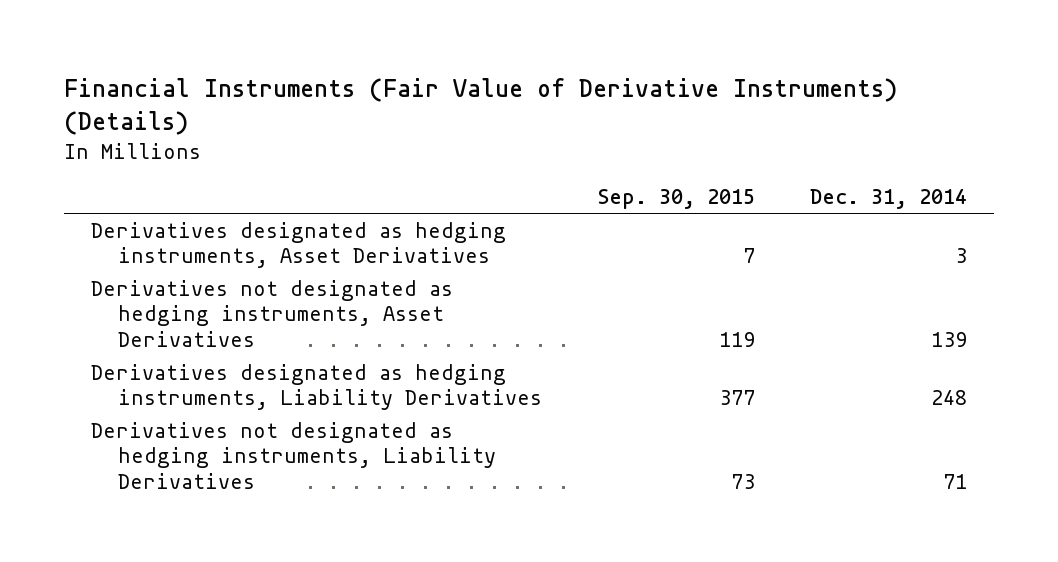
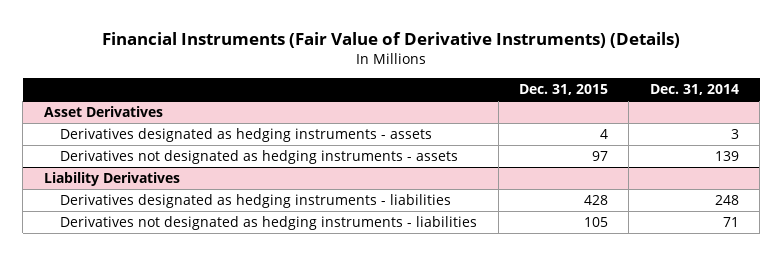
[596,189,755,210] Sep. 30, 2015 -> none
none -> [519,84,609,96] Dec. 31, 2015
none -> [43,106,163,118] Asset Derivatives
[91,221,507,269] Derivatives designated as hedging instruments, Asset Derivatives -> [60,128,433,143] Derivatives designated as hedging instruments - assets
[91,279,454,347] Derivatives not designated as hedging instruments, Asset Derivatives -> [60,150,459,165] Derivatives not designated as hedging instruments - assets
none -> [43,172,180,187] Liability Derivatives
[91,363,542,411] Derivatives designated as hedging instruments, Liability Derivatives -> [60,194,452,209] Derivatives designated as hedging instruments - liabilities
[91,421,496,489] Derivatives not designated as hedging instruments, Liability Derivatives -> [60,216,478,231] Derivatives not designated as hedging instruments - liabilities

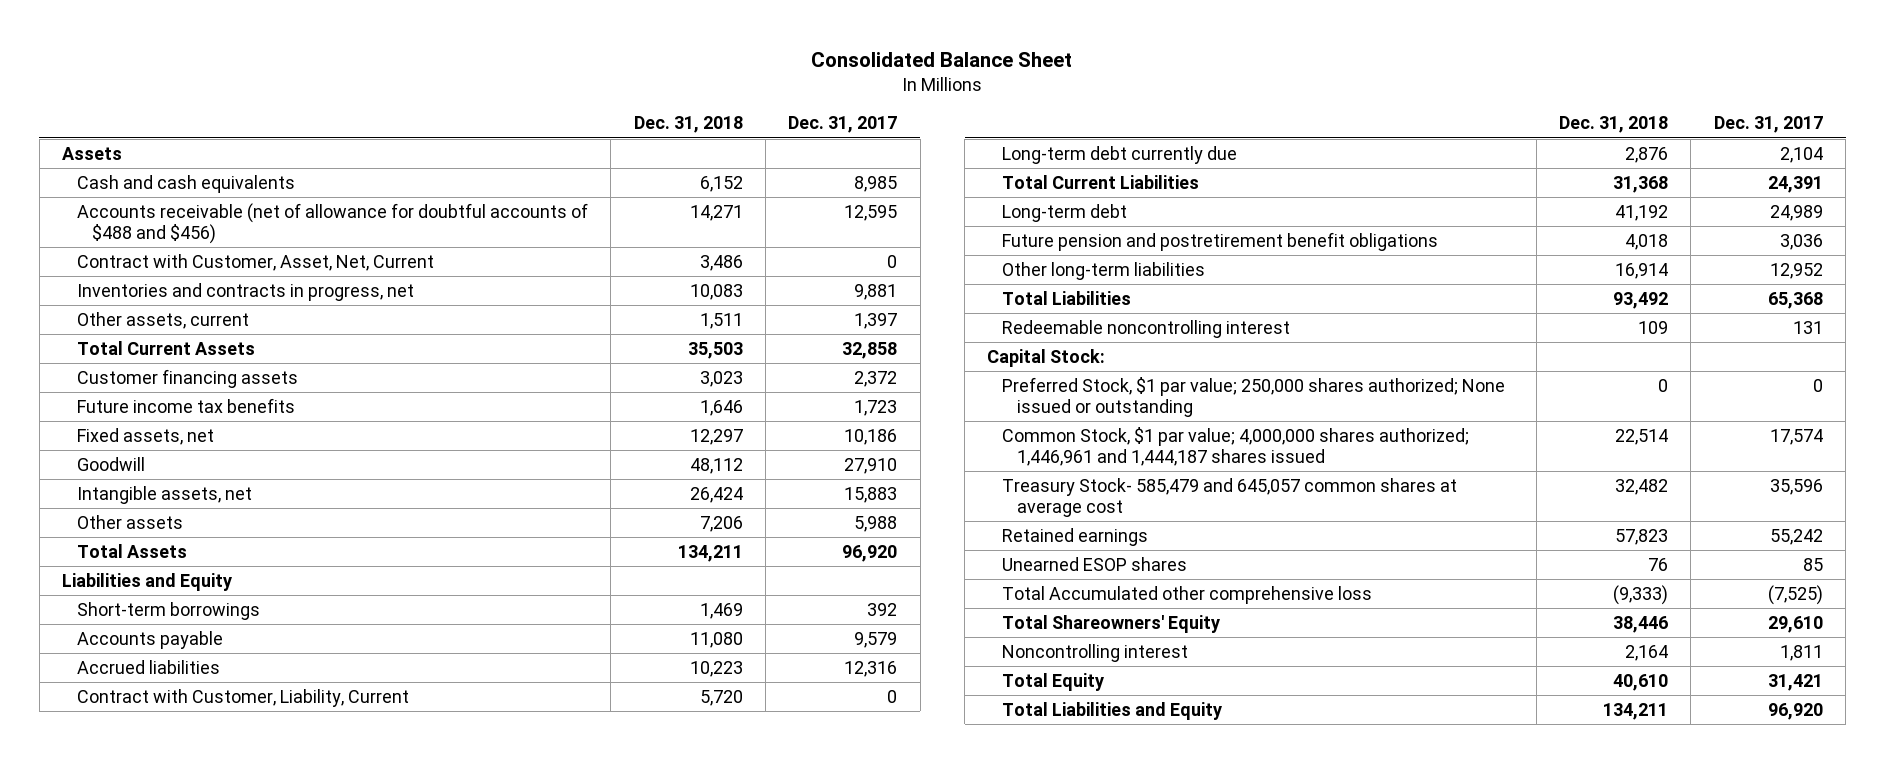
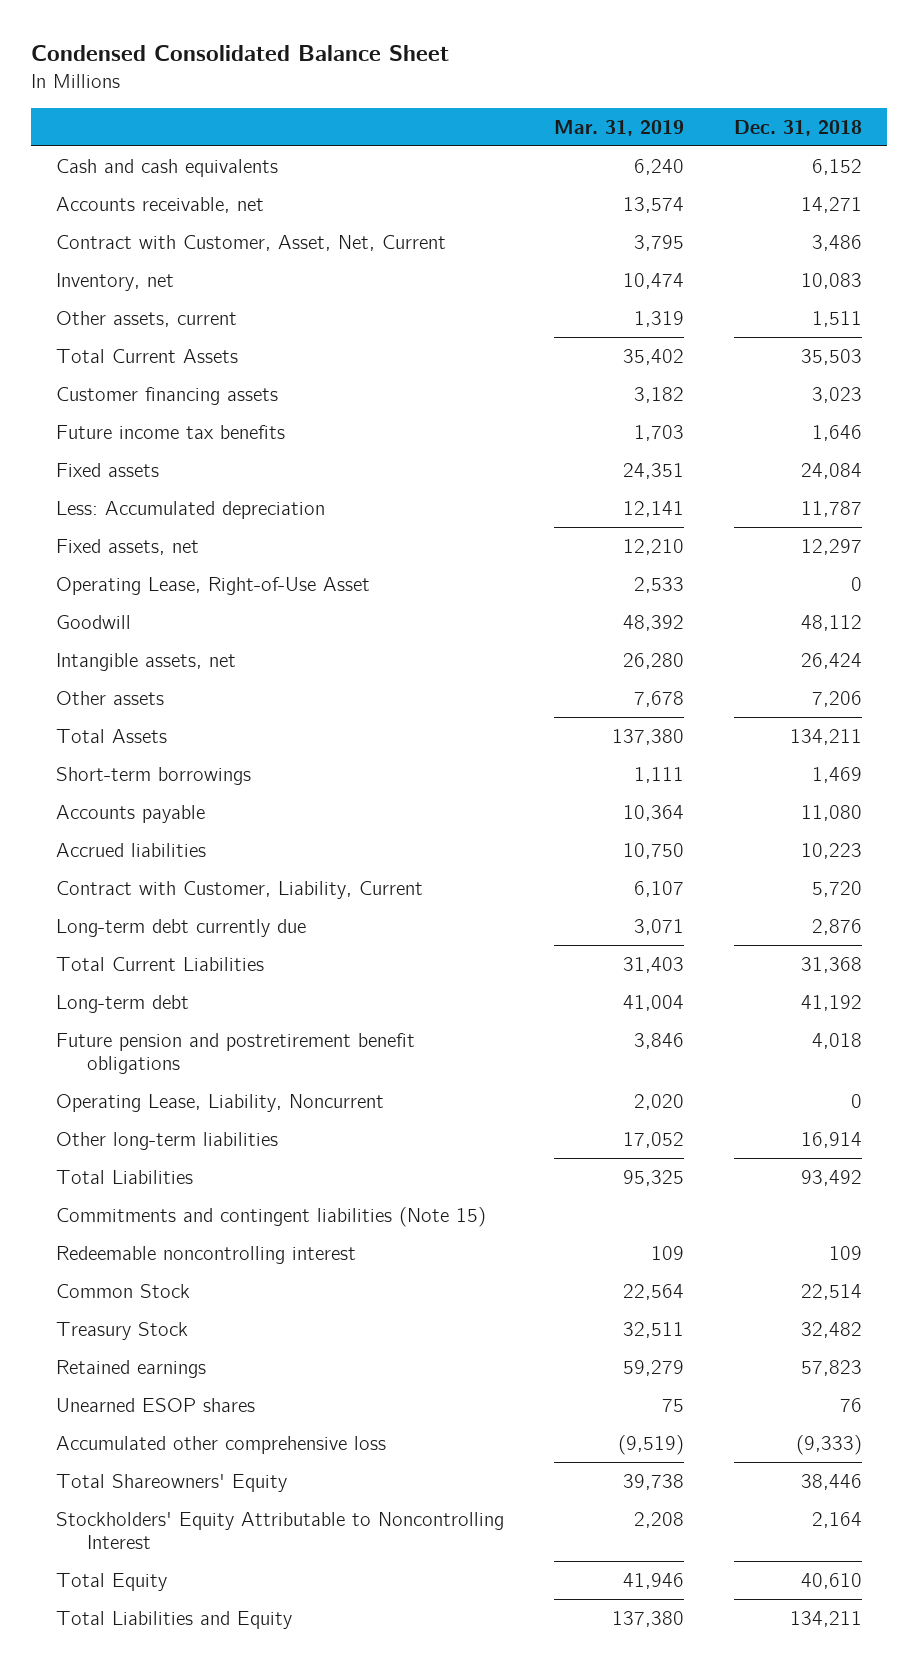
[811,51,1073,67] Consolidated Balance Sheet -> [30,45,449,62] Condensed Consolidated Balance Sheet
[788,116,898,134] Dec. 31, 2017 -> none
none -> [553,119,684,136] Mar. 31, 2019
[61,146,122,160] Assets -> none
[76,202,588,245] Accounts receivable (net of allowance for doubtful accounts of $488 and $456) -> [55,196,264,213] Accounts receivable, net
[76,282,414,301] Inventories and contracts in progress, net -> [55,272,174,291] Inventory, net
none -> [55,462,159,477] Fixed assets
none -> [55,500,325,519] Less: Accumulated depreciation
none -> [55,576,370,595] Operating Lease, Right-of-Use Asset
[61,572,232,591] Liabilities and Equity -> none
none -> [55,1093,384,1112] Operating Lease, Liability, Noncurrent
none -> [55,1206,486,1227] Commitments and contingent liabilities (Note 15)
[987,348,1106,367] Capital Stock: -> none
[1002,376,1506,418] Preferred Stock, $1 par value; 250,000 shares authorized; None issued or outstanding -> none
[1002,426,1470,467] Common Stock, $1 par value; 4,000,000 shares authorized; 1,446,961 and 1,444,187 shares issued -> [55,1283,190,1298] Common Stock
[1002,477,1458,518] Treasury Stock- 585,479 and 645,057 common shares at average cost -> [55,1321,188,1340] Treasury Stock
[1002,585,1373,604] Total Accumulated other comprehensive loss -> [55,1435,386,1454] Accumulated other comprehensive loss
[1002,643,1189,662] Noncontrolling interest -> [55,1511,504,1549] Stockholders' Equity Attributable to Noncontrolling Interest

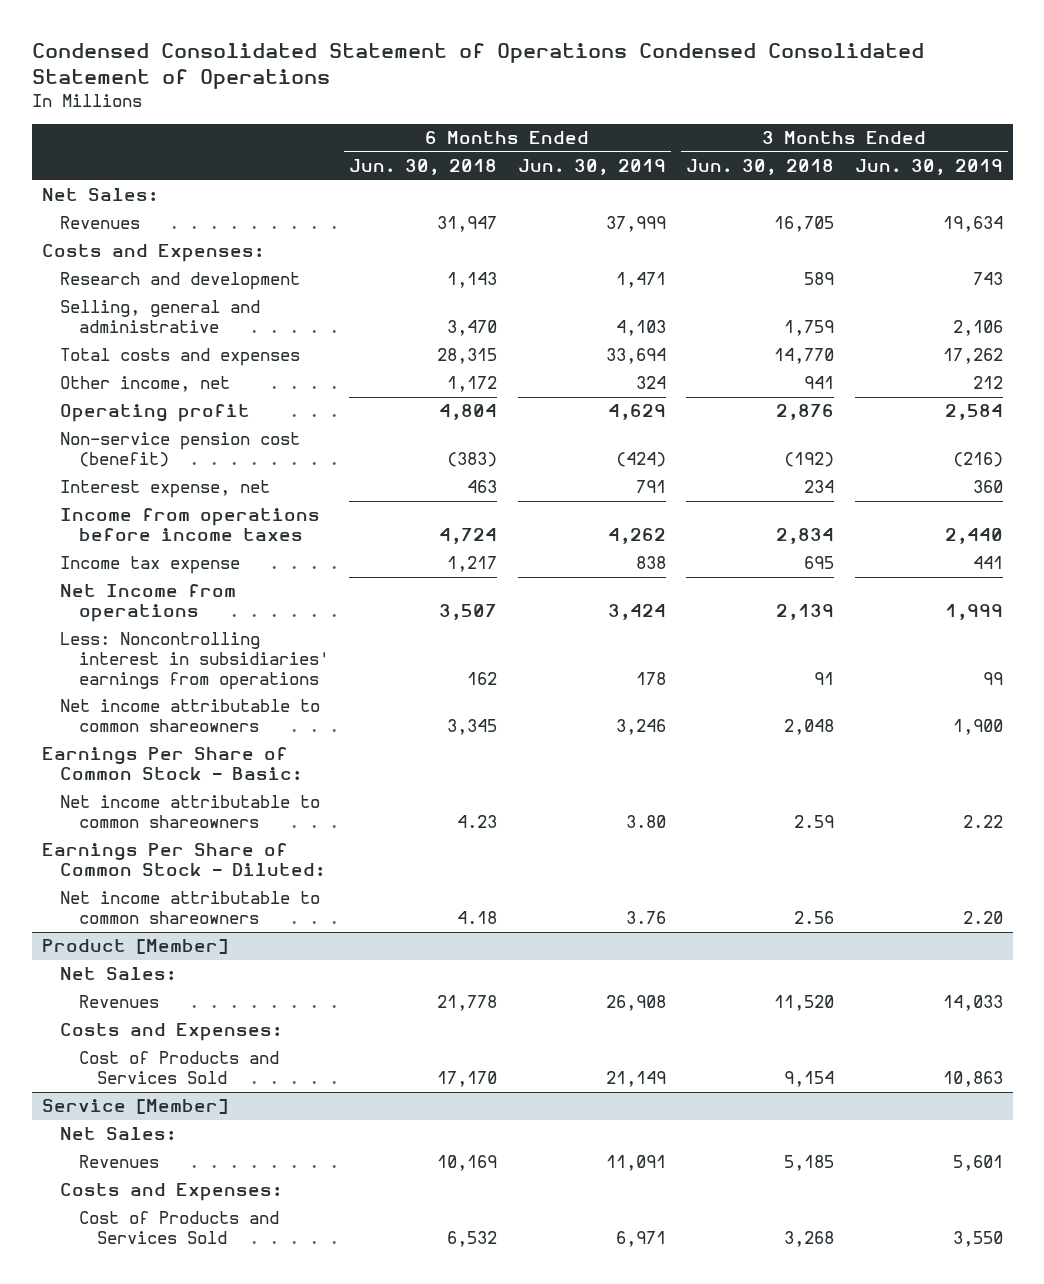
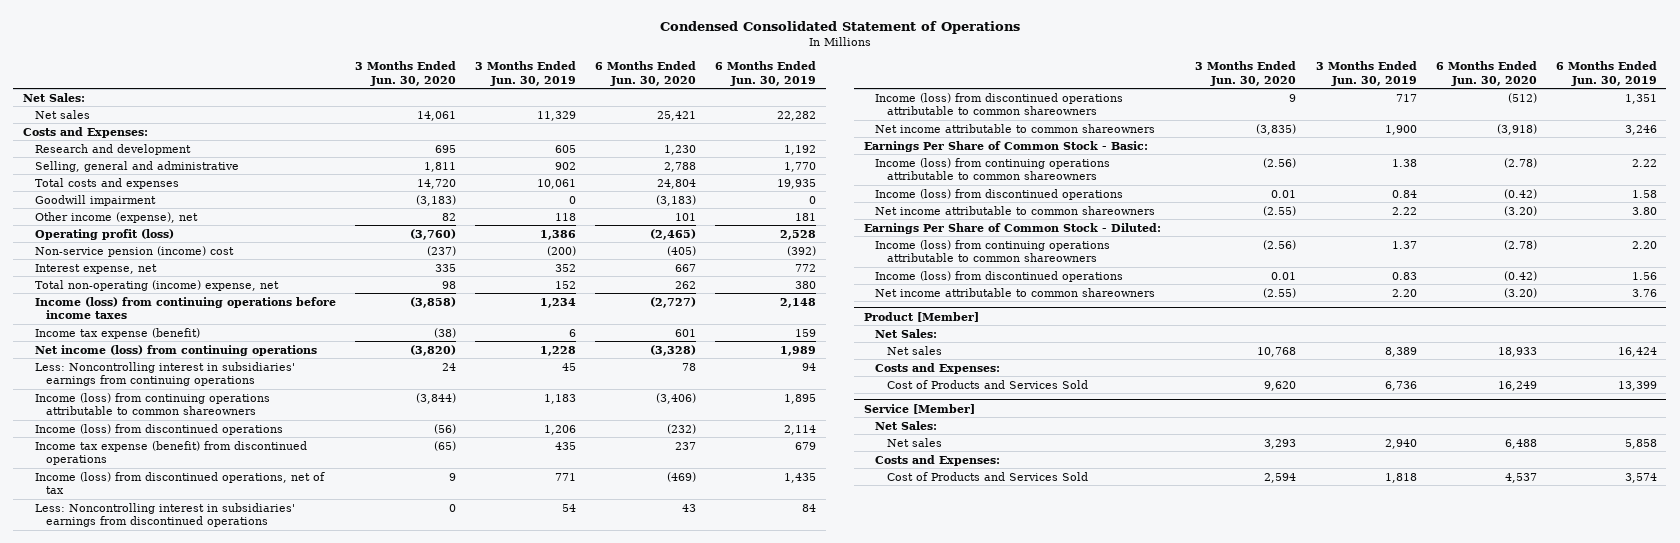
[31,42,924,90] Condensed Consolidated Statement of Operations Condensed Consolidated Statement of Operations -> [659,20,1020,34] Condensed Consolidated Statement of Operations
[349,159,498,176] Jun. 30, 2018 -> none
[686,159,835,176] Jun. 30, 2018 -> none
none -> [354,60,456,86] 3 Months Ended Jun. 30, 2020
none -> [595,60,697,86] 6 Months Ended Jun. 30, 2020
[60,216,141,230] Revenues -> none
none -> [34,109,90,119] Net sales
[615,272,666,289] 1,471 -> [784,144,817,155] 1,192
[972,272,1003,286] 743 -> [555,144,577,153] 605
[615,320,666,337] 4,103 -> [784,161,817,172] 1,770
[952,320,1003,337] 2,106 -> [555,161,577,170] 902
[605,348,666,365] 33,694 -> [777,178,817,189] 19,935
[942,348,1003,365] 17,262 -> [537,178,577,189] 10,061
none -> [34,194,156,206] Goodwill impairment
[60,376,231,393] Other income, net -> [34,211,198,223] Other income (expense), net
[635,376,666,390] 324 -> [795,212,817,221] 181
[972,376,1003,390] 212 -> [555,212,577,221] 118
[60,404,251,423] Operating profit -> [34,228,174,240] Operating profit (loss)
[607,404,666,421] 4,629 -> [780,229,817,240] 2,528
[944,404,1003,421] 2,584 -> [540,229,577,240] 1,386
[60,432,301,468] Non-service pension cost (benefit) -> [34,245,234,257] Non-service pension (income) cost
[615,452,666,468] (424) -> [787,245,817,256] (392)
[952,452,1003,468] (216) -> [547,245,577,256] (200)
[635,480,666,494] 791 -> [795,263,817,272] 772
[972,480,1003,494] 360 -> [555,263,577,272] 352
none -> [34,279,279,291] Total non-operating (income) expense, net
[60,508,321,542] Income from operations before income taxes -> [34,296,336,320] Income (loss) from continuing operations before income taxes
[607,528,666,545] 4,262 -> [780,297,817,308] 2,148
[944,528,1003,545] 2,440 -> [540,297,577,308] 1,234
[60,556,241,575] Income tax expense -> [34,327,200,339] Income tax expense (benefit)
[635,556,666,570] 838 -> [795,328,817,337] 159
[972,556,1003,570] 441 -> [569,328,577,337] 6
[60,584,237,623] Net Income from operations -> [34,344,317,356] Net income (loss) from continuing operations
[607,604,666,621] 3,424 -> [780,345,817,356] 1,989
[944,604,1003,621] 1,999 -> [540,345,577,356] 1,228
[60,632,329,690] Less: Noncontrolling interest in subsidiaries' earnings from operations -> [34,361,295,387] Less: Noncontrolling interest in subsidiaries' earnings from continuing operations
[635,671,666,685] 178 -> [802,362,817,371] 94
[982,671,1003,685] 99 -> [562,362,577,371] 45
none -> [34,392,270,416] Income (loss) from continuing operations attributable to common shareowners
none -> [34,423,283,435] Income (loss) from discontinued operations
none -> [34,440,307,466] Income tax expense (benefit) from discontinued operations
none -> [34,471,325,495] Income (loss) from discontinued operations, net of tax
none -> [34,502,295,528] Less: Noncontrolling interest in subsidiaries' earnings from discontinued operations
none -> [875,92,1124,116] Income (loss) from discontinued operations attributable to common shareowners
none -> [875,157,1111,181] Income (loss) from continuing operations attributable to common shareowners
none -> [875,188,1124,200] Income (loss) from discontinued operations
none -> [875,239,1111,263] Income (loss) from continuing operations attributable to common shareowners
none -> [875,270,1124,282] Income (loss) from discontinued operations
[78,995,159,1009] Revenues -> none
none -> [886,345,942,355] Net sales
[605,1071,666,1088] 21,149 -> [1617,380,1657,391] 13,399
[942,1071,1003,1088] 10,863 -> [1384,380,1417,391] 6,736
[78,1155,159,1169] Revenues -> none
none -> [886,437,942,447] Net sales
[615,1231,666,1248] 6,971 -> [1624,472,1657,483] 3,574
[952,1231,1003,1248] 3,550 -> [1384,472,1417,483] 1,818

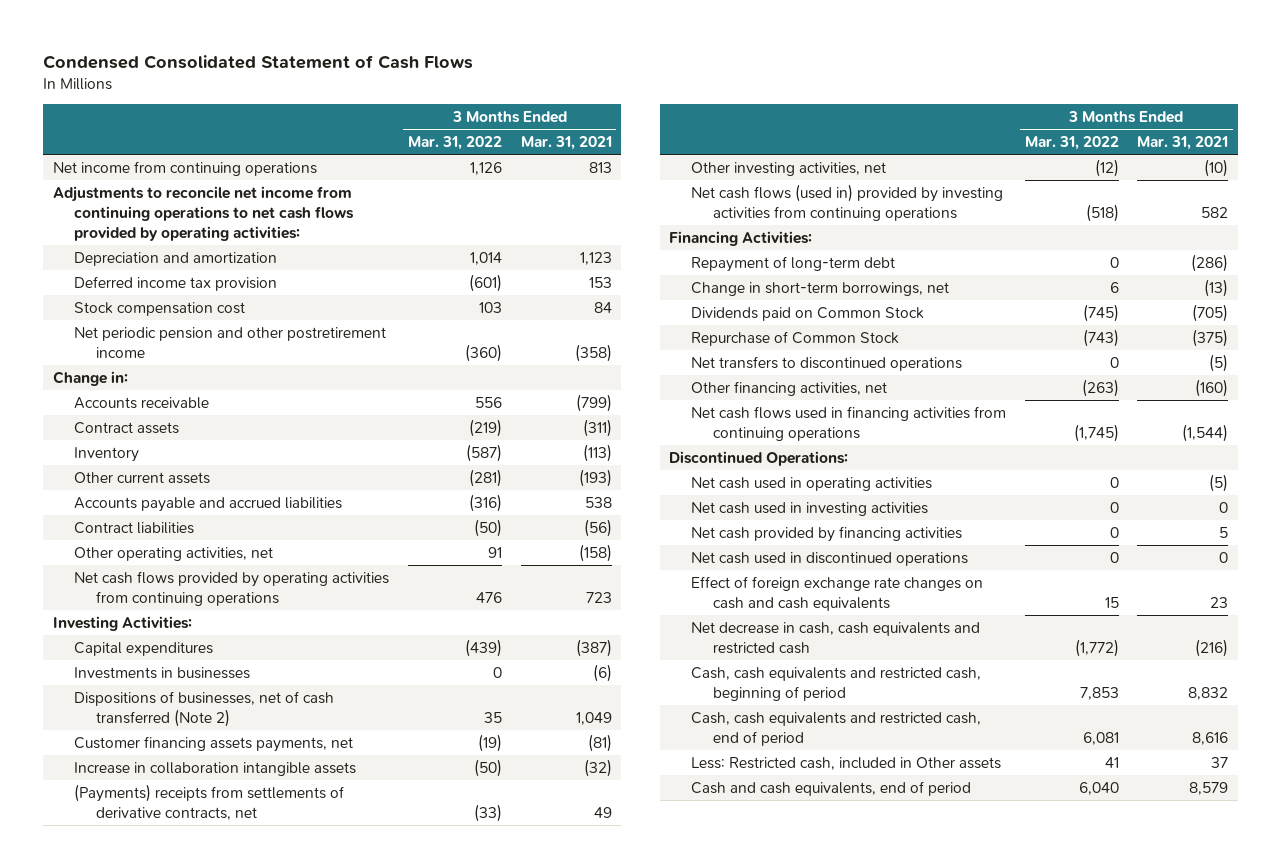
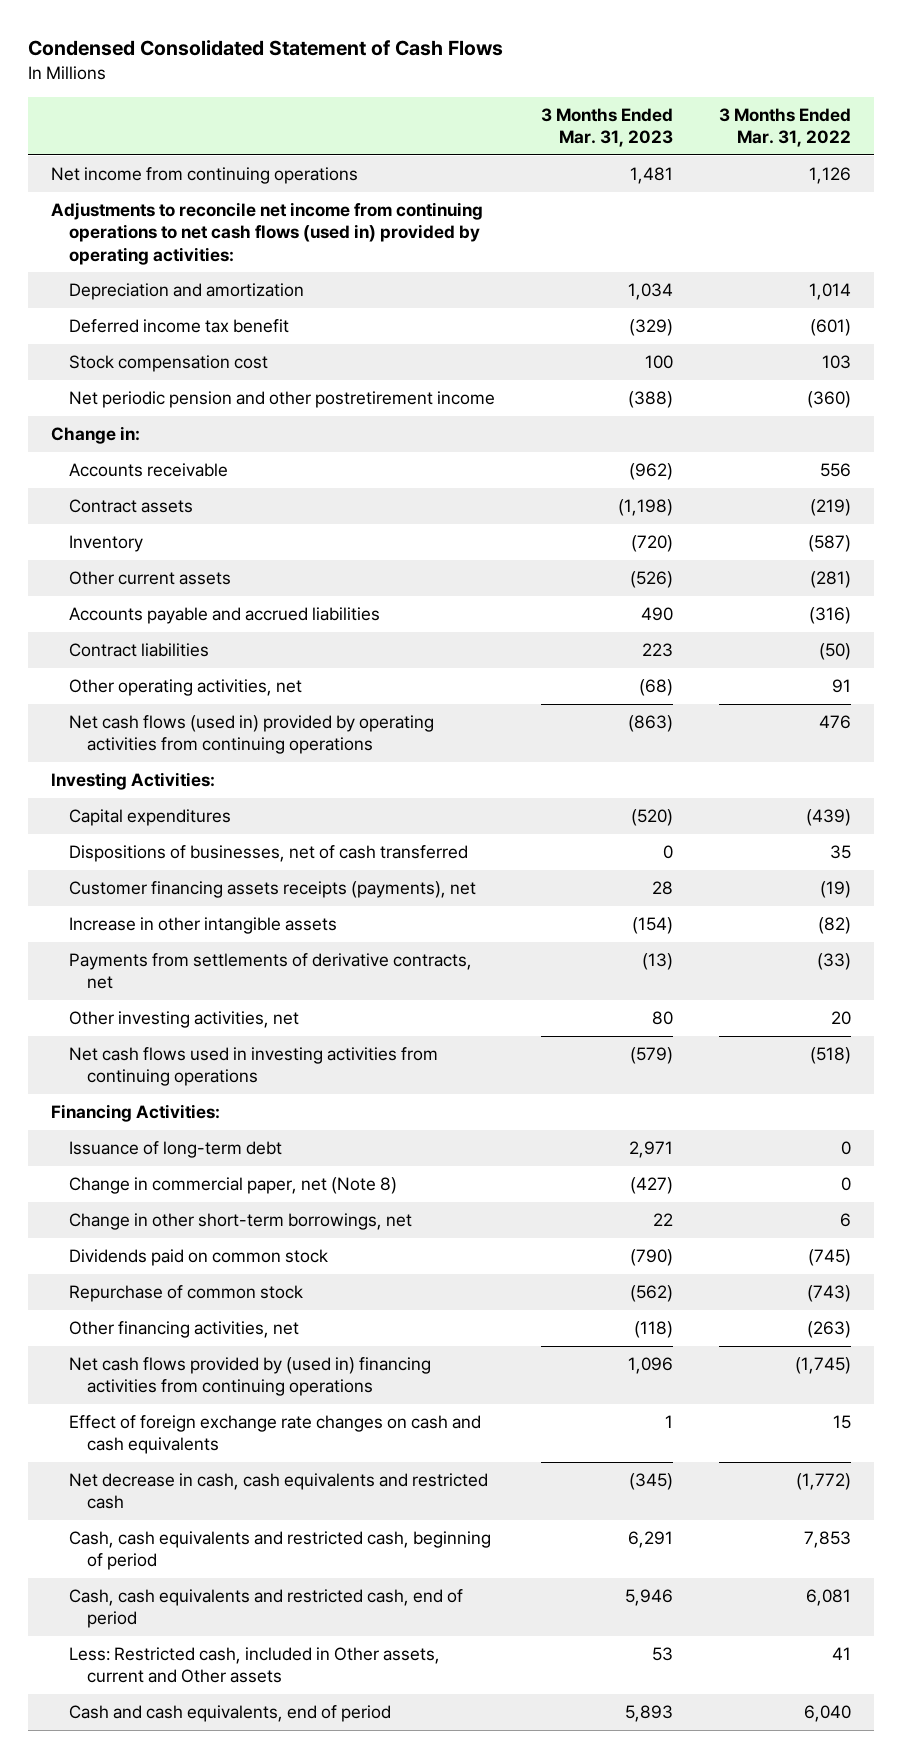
[520,136,612,151] Mar. 31, 2021 -> none
none -> [541,107,674,148] 3 Months Ended Mar. 31, 2023
[52,185,355,241] Adjustments to reconcile net income from continuing operations to net cash flows provided by operating activities: -> [51,202,484,265] Adjustments to reconcile net income from continuing operations to net cash flows (used in) provided by operating activities:
[74,275,278,291] Deferred income tax provision -> [69,319,290,334] Deferred income tax benefit
[74,570,390,606] Net cash flows provided by operating activities from continuing operations -> [69,715,435,755] Net cash flows (used in) provided by operating activities from continuing operations
[74,666,251,679] Investments in businesses -> none
[74,690,335,727] Dispositions of businesses, net of cash transferred (Note 2) -> [69,845,469,863] Dispositions of businesses, net of cash transferred
[74,735,354,752] Customer financing assets payments, net -> [69,881,477,899] Customer financing assets receipts (payments), net
[74,761,357,776] Increase in collaboration intangible assets -> [69,917,338,935] Increase in other intangible assets
[473,758,502,777] (50) -> [817,917,851,935] (82)
[74,783,345,820] (Payments) receipts from settlements of derivative contracts, net -> [69,953,473,990] Payments from settlements of derivative contracts, net
[1094,158,1119,177] (12) -> [830,1011,851,1026] 20
[691,183,1004,221] Net cash flows (used in) provided by investing activities from continuing operations -> [69,1047,439,1087] Net cash flows used in investing activities from continuing operations
[691,355,963,371] Net transfers to discontinued operations -> none
[691,255,896,272] Repayment of long-term debt -> [69,1141,283,1159] Issuance of long-term debt
none -> [69,1177,398,1195] Change in commercial paper, net (Note 8)
[691,281,950,296] Change in short-term borrowings, net -> [69,1213,413,1231] Change in other short-term borrowings, net
[691,306,925,321] Dividends paid on Common Stock -> [69,1249,329,1267] Dividends paid on common stock
[691,330,900,346] Repurchase of Common Stock -> [69,1285,304,1303] Repurchase of common stock
[669,450,849,466] Discontinued Operations: -> none
[691,476,933,491] Net cash used in operating activities -> none
[691,501,929,516] Net cash used in investing activities -> none
[691,525,963,542] Net cash provided by financing activities -> none
[691,551,969,566] Net cash used in discontinued operations -> none
[691,405,1007,441] Net cash flows used in financing activities from continuing operations -> [69,1357,432,1397] Net cash flows provided by (used in) financing activities from continuing operations
[691,756,1002,770] Less: Restricted cash, included in Other assets -> [69,1647,441,1684] Less: Restricted cash, included in Other assets, current and Other assets

